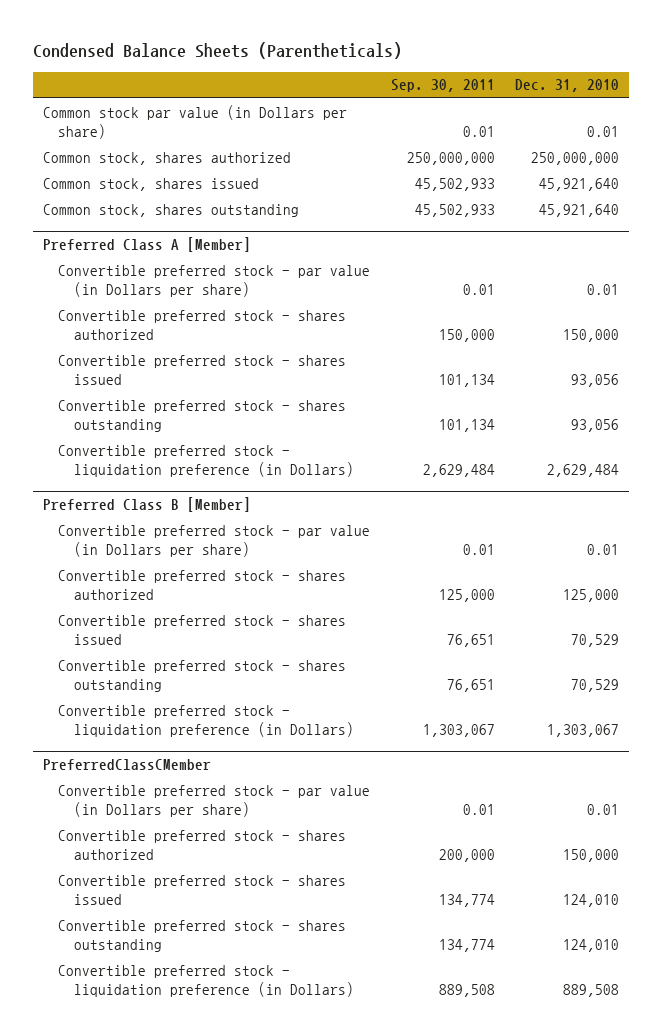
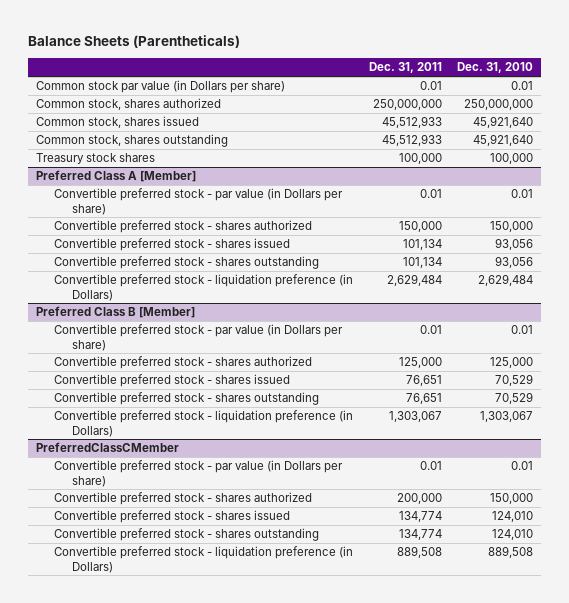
[32,42,402,60] Condensed Balance Sheets (Parentheticals) -> [28,35,241,49] Balance Sheets (Parentheticals)
[390,79,495,93] Sep. 30, 2011 -> none
none -> [368,62,442,74] Dec. 31, 2011
none -> [35,153,155,165] Treasury stock shares

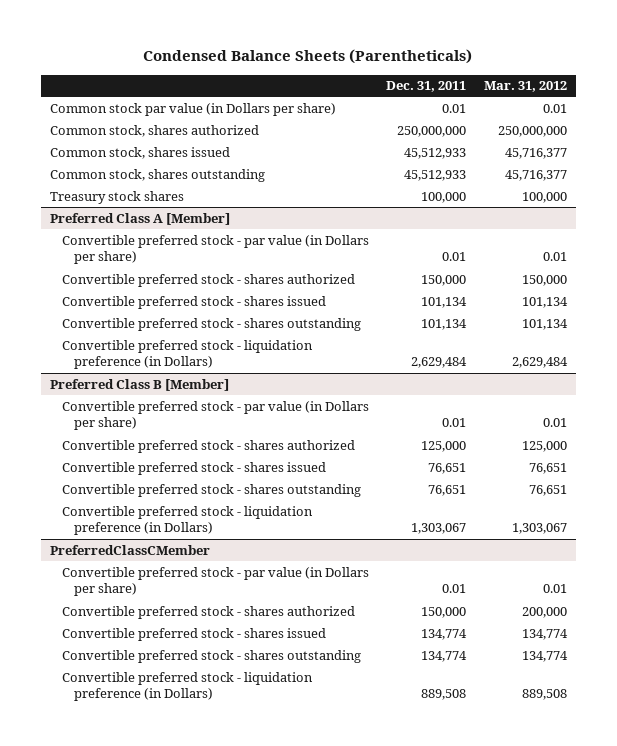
[28,35,241,49] Balance Sheets (Parentheticals) -> [143,49,473,65] Condensed Balance Sheets (Parentheticals)
[457,62,534,74] Dec. 31, 2010 -> none
none -> [483,81,567,93] Mar. 31, 2012
[396,493,442,505] 200,000 -> [421,606,467,618] 150,000

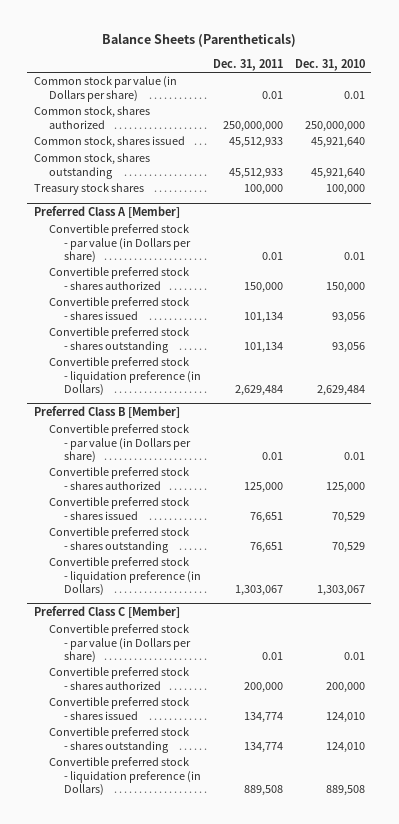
[143,49,473,65] Condensed Balance Sheets (Parentheticals) -> [102,33,297,48] Balance Sheets (Parentheticals)
[483,81,567,93] Mar. 31, 2012 -> none
none -> [295,58,366,71] Dec. 31, 2010
[49,544,210,555] PreferredClassCMember -> none
none -> [33,606,180,619] Preferred Class C [Member]
[421,606,467,618] 150,000 -> [243,681,283,693] 200,000

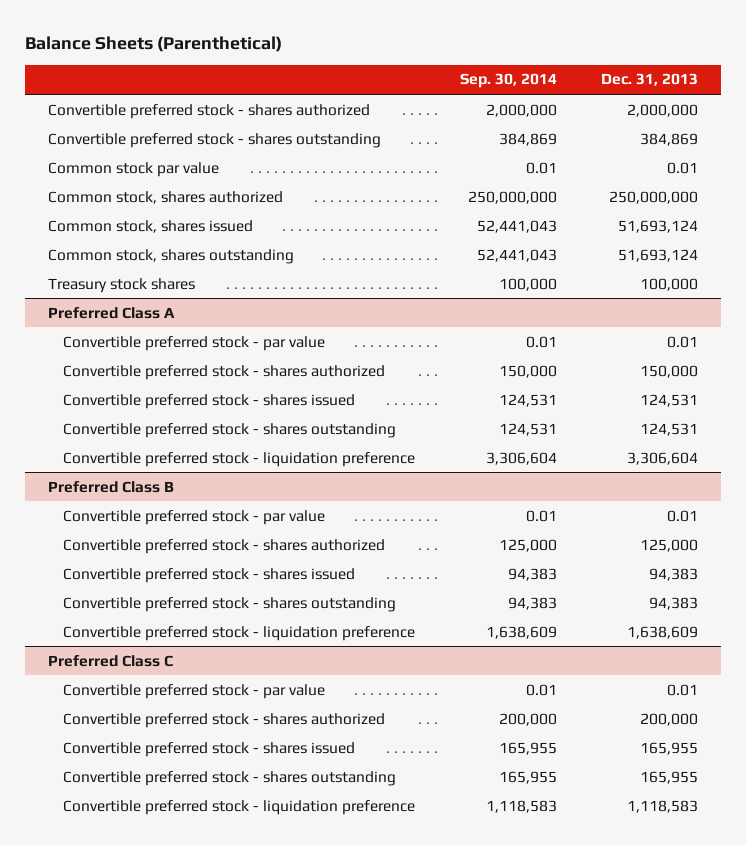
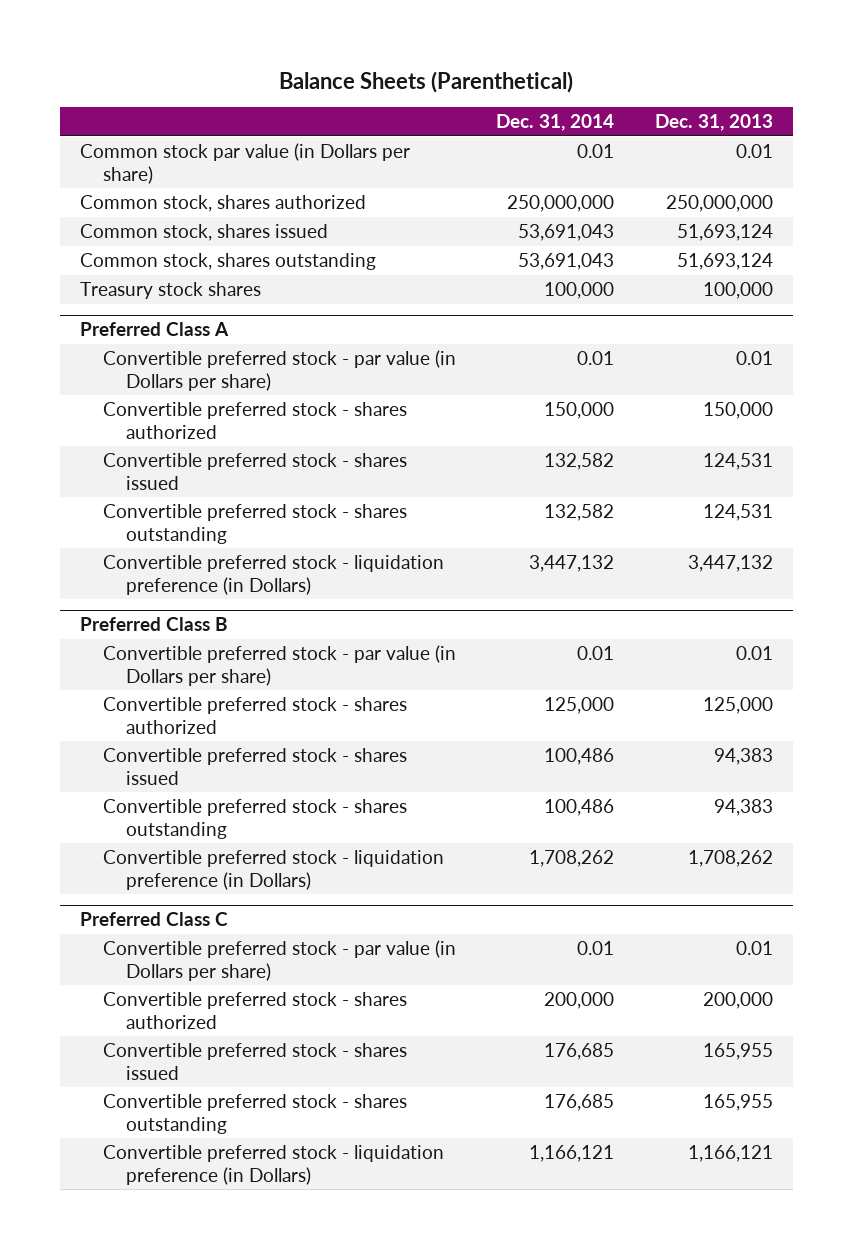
[459,73,557,89] Sep. 30, 2014 -> none
none -> [496,114,615,132] Dec. 31, 2014
[47,103,370,119] Convertible preferred stock - shares authorized -> none
[47,132,381,148] Convertible preferred stock - shares outstanding -> none
[47,161,219,177] Common stock par value -> [80,143,411,184] Common stock par value (in Dollars per share)
[63,335,326,351] Convertible preferred stock - par value -> [102,350,456,391] Convertible preferred stock - par value (in Dollars per share)
[63,451,416,467] Convertible preferred stock - liquidation preference -> [102,555,444,595] Convertible preferred stock - liquidation preference (in Dollars)
[627,451,699,465] 3,306,604 -> [687,555,773,573] 3,447,132
[63,509,326,525] Convertible preferred stock - par value -> [102,645,456,686] Convertible preferred stock - par value (in Dollars per share)
[63,625,416,641] Convertible preferred stock - liquidation preference -> [102,850,444,890] Convertible preferred stock - liquidation preference (in Dollars)
[627,625,699,639] 1,638,609 -> [687,850,773,868] 1,708,262
[63,683,326,699] Convertible preferred stock - par value -> [102,940,456,981] Convertible preferred stock - par value (in Dollars per share)
[63,799,416,815] Convertible preferred stock - liquidation preference -> [102,1145,444,1185] Convertible preferred stock - liquidation preference (in Dollars)
[627,799,699,813] 1,118,583 -> [687,1145,773,1163] 1,166,121

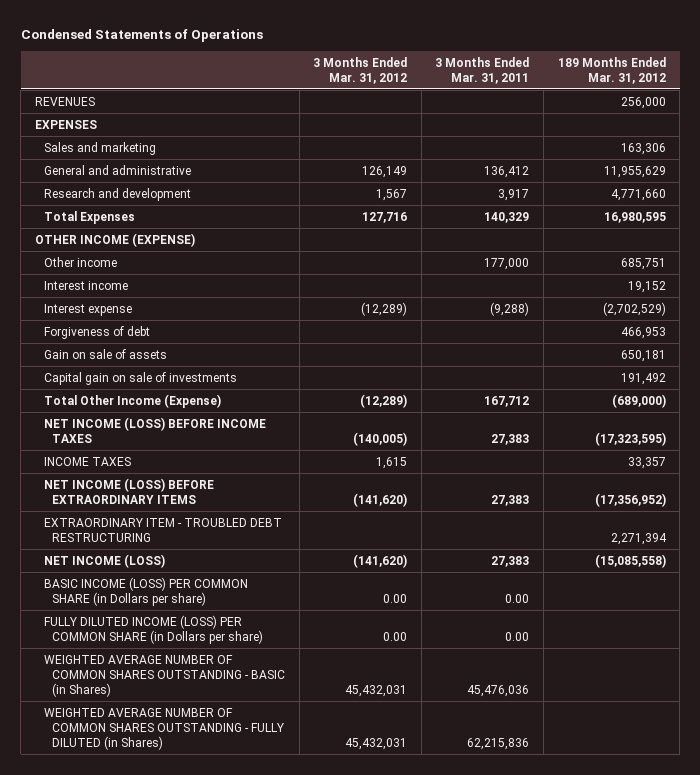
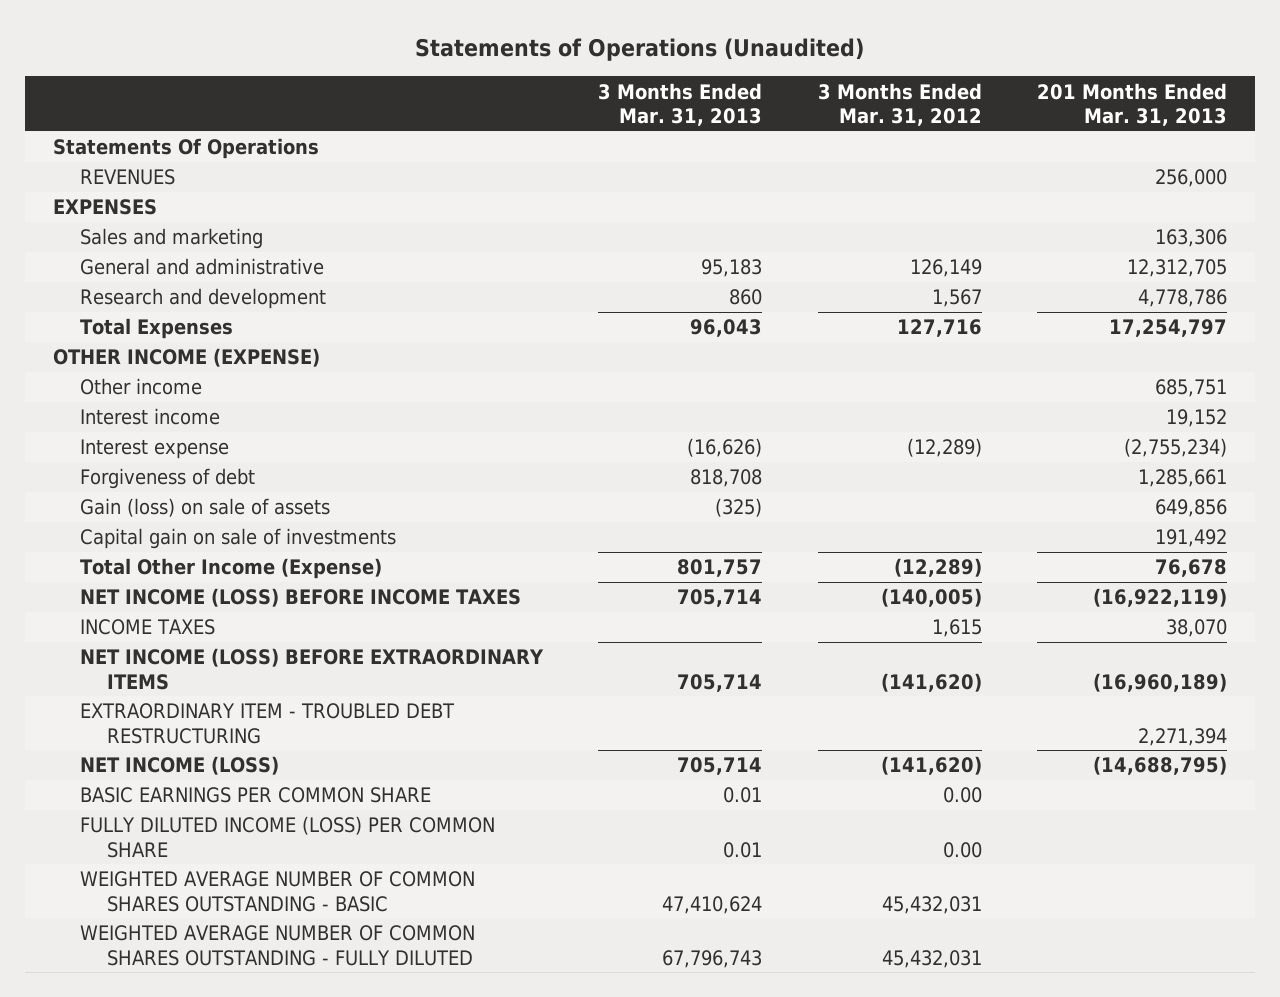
[20,29,263,43] Condensed Statements of Operations -> [415,38,865,62] Statements of Operations (Unaudited)
[435,56,530,84] 3 Months Ended Mar. 31, 2011 -> none
[557,56,666,84] 189 Months Ended Mar. 31, 2012 -> none
none -> [598,82,763,127] 3 Months Ended Mar. 31, 2013
none -> [1037,82,1228,127] 201 Months Ended Mar. 31, 2013
none -> [52,138,319,160] Statements Of Operations
[43,348,167,359] Gain on sale of assets -> [80,498,331,518] Gain (loss) on sale of assets
[43,576,248,606] BASIC INCOME (LOSS) PER COMMON SHARE (in Dollars per share) -> [80,787,432,804] BASIC EARNINGS PER COMMON SHARE
[43,614,264,644] FULLY DILUTED INCOME (LOSS) PER COMMON SHARE (in Dollars per share) -> [80,816,496,858] FULLY DILUTED INCOME (LOSS) PER COMMON SHARE
[43,654,286,697] WEIGHTED AVERAGE NUMBER OF COMMON SHARES OUTSTANDING - BASIC (in Shares) -> [80,871,476,912] WEIGHTED AVERAGE NUMBER OF COMMON SHARES OUTSTANDING - BASIC
[43,707,285,750] WEIGHTED AVERAGE NUMBER OF COMMON SHARES OUTSTANDING - FULLY DILUTED (in Shares) -> [80,925,476,966] WEIGHTED AVERAGE NUMBER OF COMMON SHARES OUTSTANDING - FULLY DILUTED

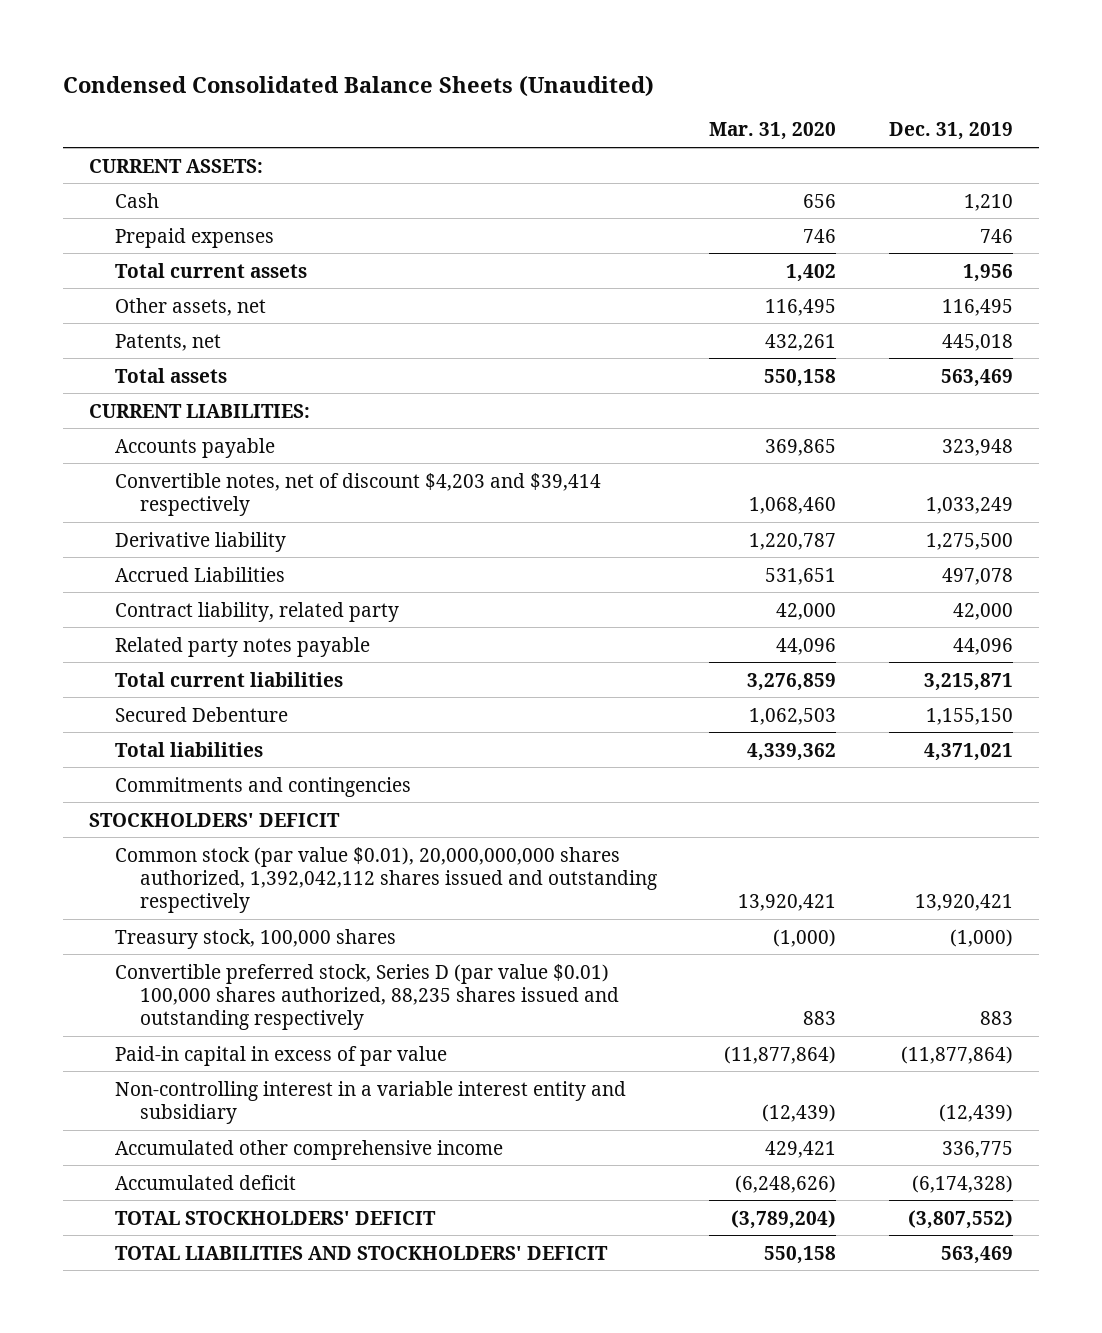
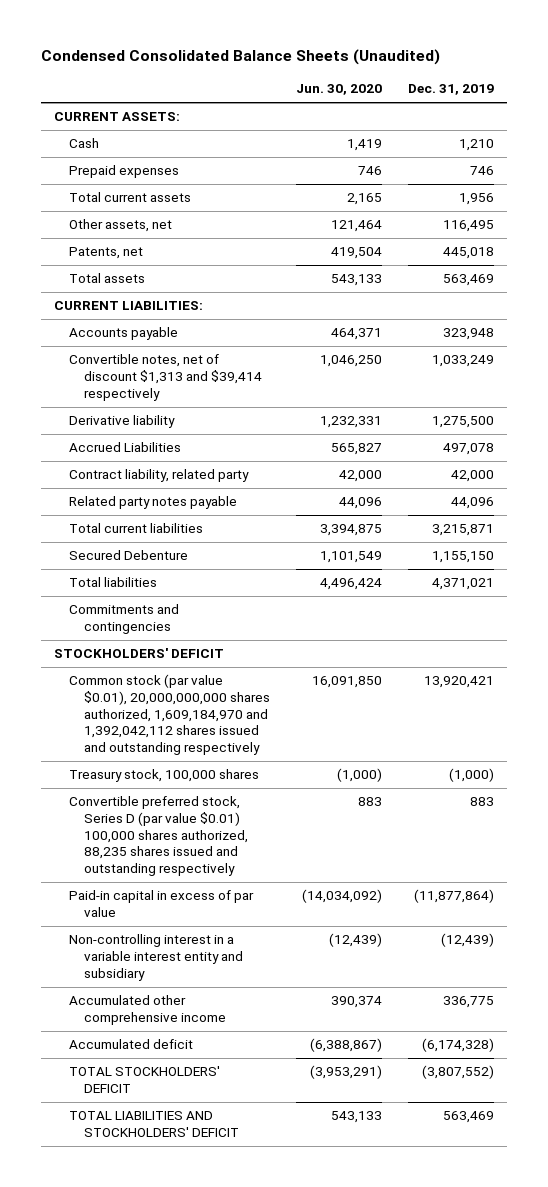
[709,122,837,141] Mar. 31, 2020 -> none
none -> [295,84,382,96] Jun. 30, 2020
[114,472,601,516] Convertible notes, net of discount $4,203 and $39,414 respectively -> [68,354,262,401] Convertible notes, net of discount $1,313 and $39,414 respectively
[114,846,657,914] Common stock (par value $0.01), 20,000,000,000 shares authorized, 1,392,042,112 shares issued and outstanding respectively -> [68,674,270,756] Common stock (par value $0.01), 20,000,000,000 shares authorized, 1,609,184,970 and 1,392,042,112 shares issued and outstanding respectively

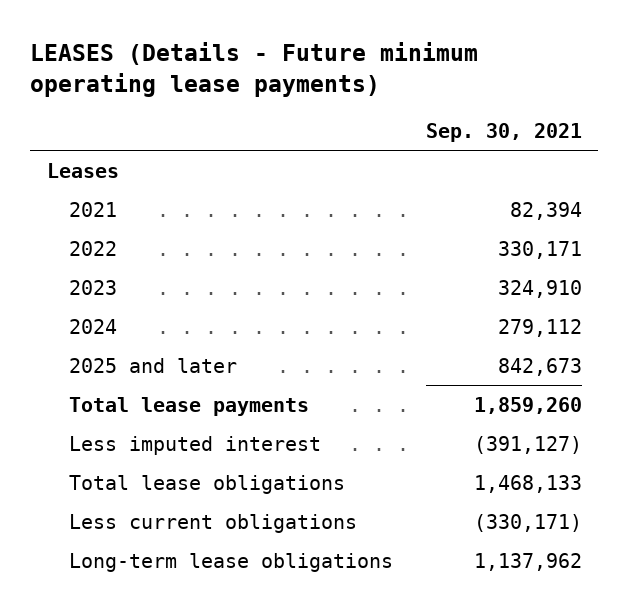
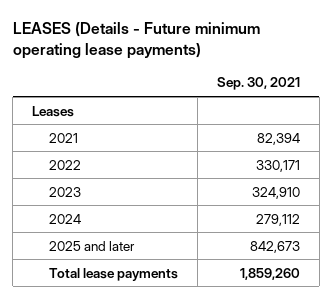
[68,435,321,455] Less imputed interest -> none
[68,474,345,494] Total lease obligations -> none
[68,513,357,533] Less current obligations -> none
[68,552,393,572] Long-term lease obligations -> none

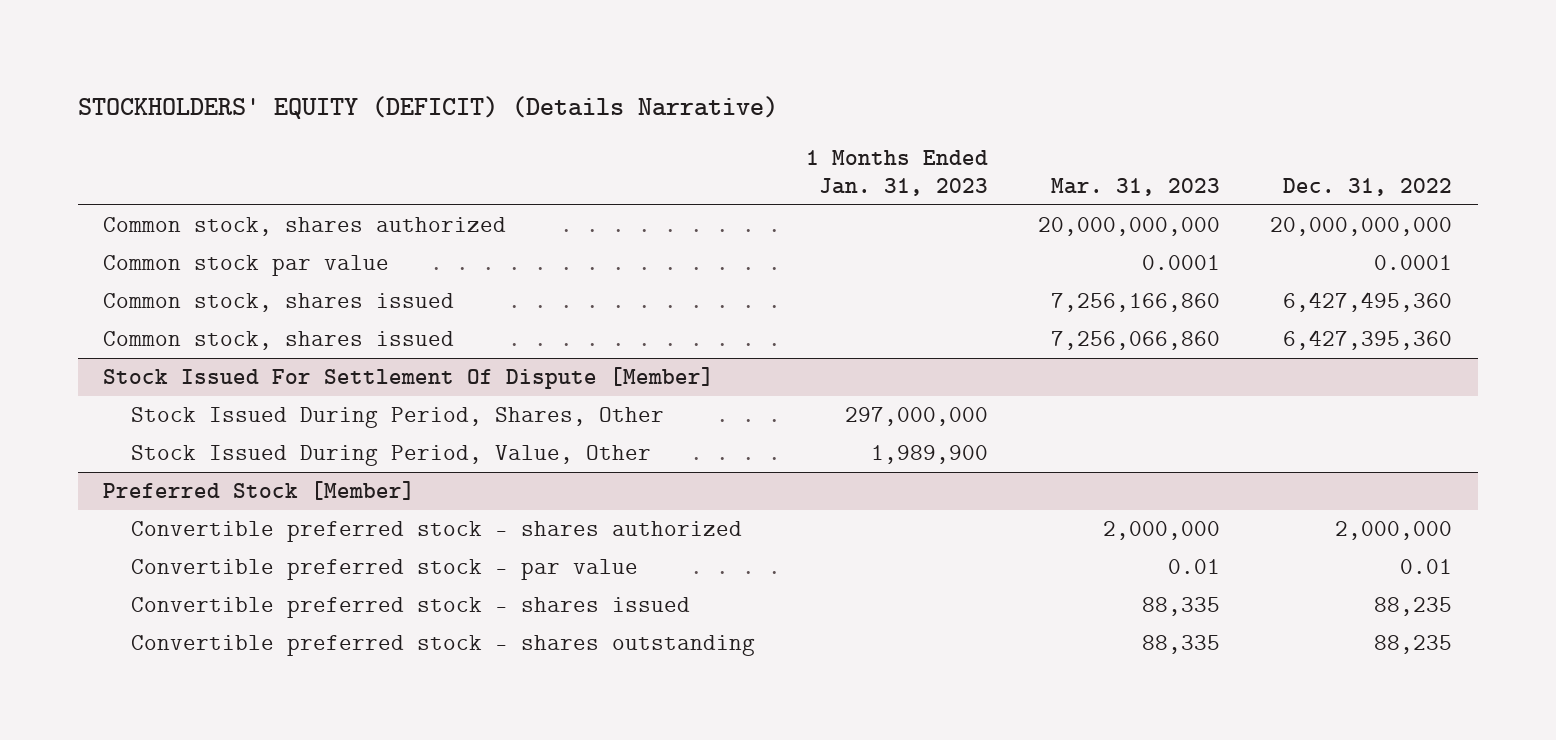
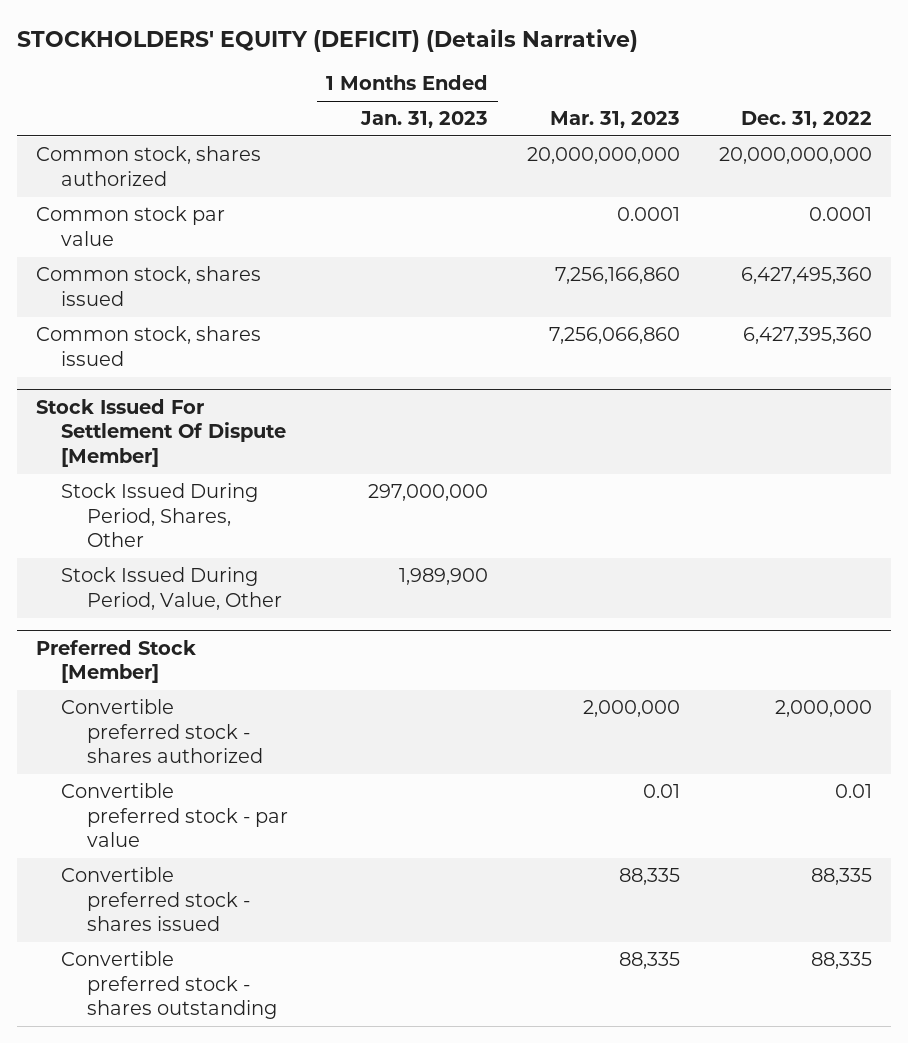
[1374,597,1453,617] 88,235 -> [810,868,872,886] 88,335
[1374,635,1453,655] 88,235 -> [810,952,872,970] 88,335

